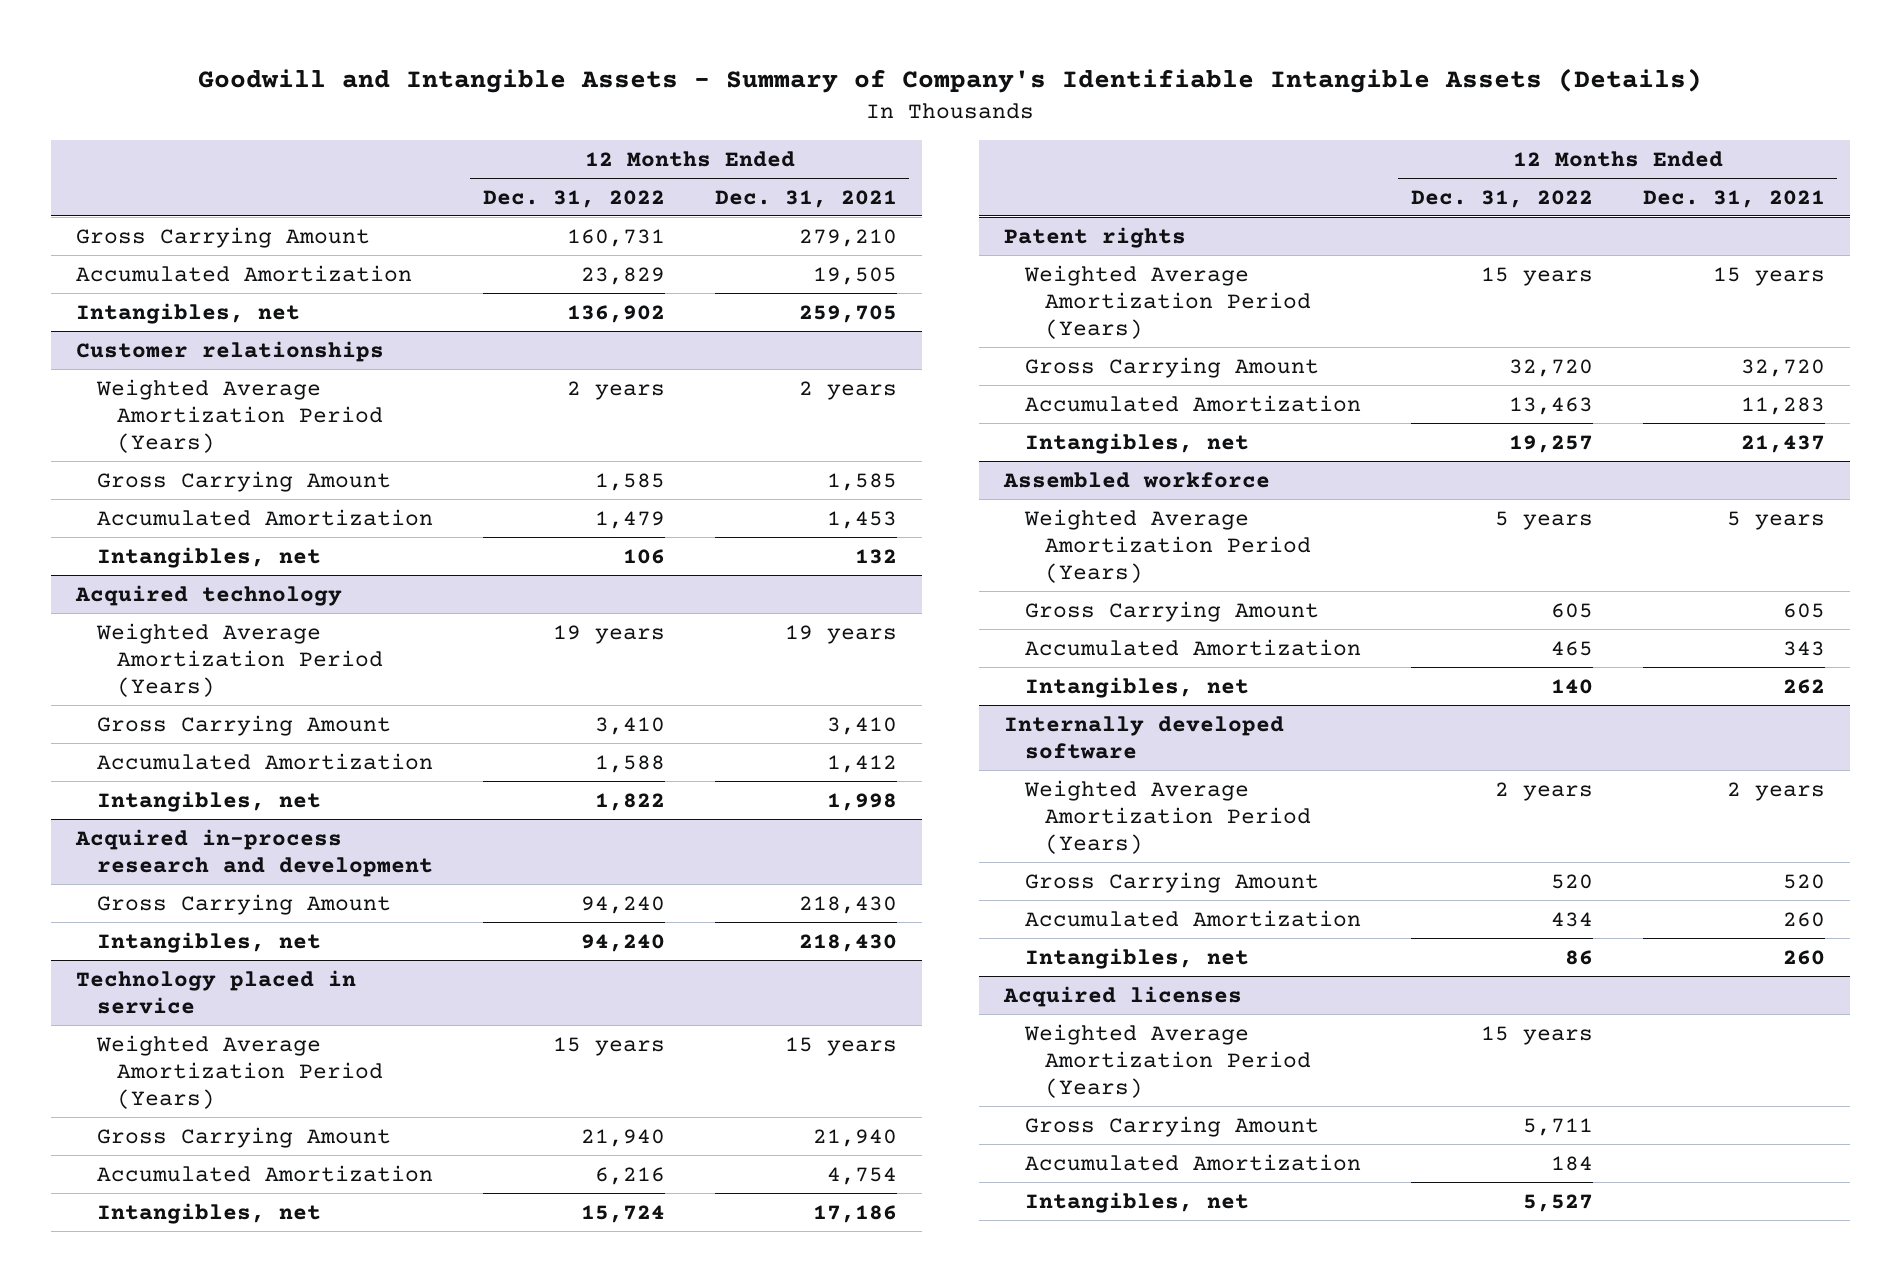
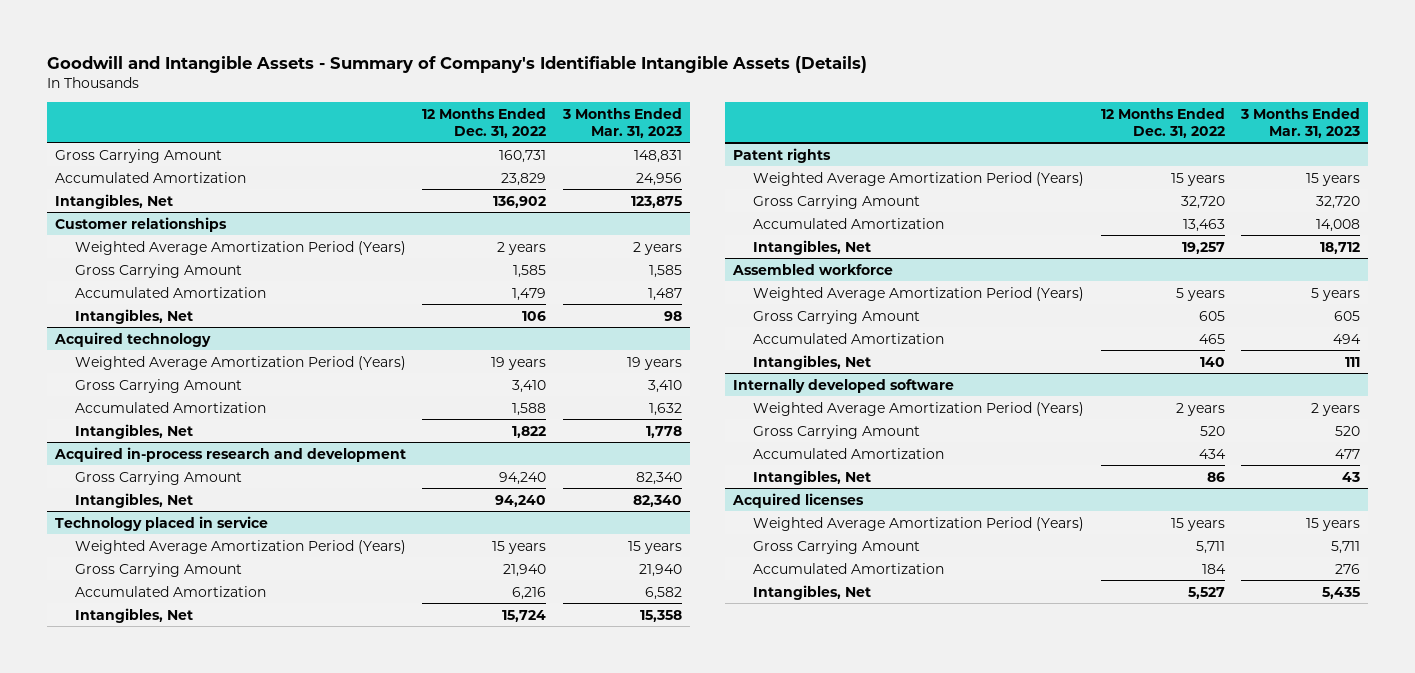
[714,189,897,208] Dec. 31, 2021 -> none
none -> [561,107,682,138] 3 Months Ended Mar. 31, 2023
[76,302,301,324] Intangibles, net -> [55,193,174,209] Intangibles, Net
[96,546,321,568] Intangibles, net -> [74,308,193,324] Intangibles, Net
[96,790,321,812] Intangibles, net -> [74,423,193,439] Intangibles, Net
[96,931,321,953] Intangibles, net -> [74,492,193,508] Intangibles, Net
[96,1202,321,1224] Intangibles, net -> [74,607,193,623] Intangibles, Net
[1024,432,1249,454] Intangibles, net -> [752,239,871,255] Intangibles, Net
[1024,676,1249,698] Intangibles, net -> [752,354,871,370] Intangibles, Net
[1024,947,1249,969] Intangibles, net -> [752,469,871,485] Intangibles, Net
[1024,1191,1249,1213] Intangibles, net -> [752,584,871,600] Intangibles, Net

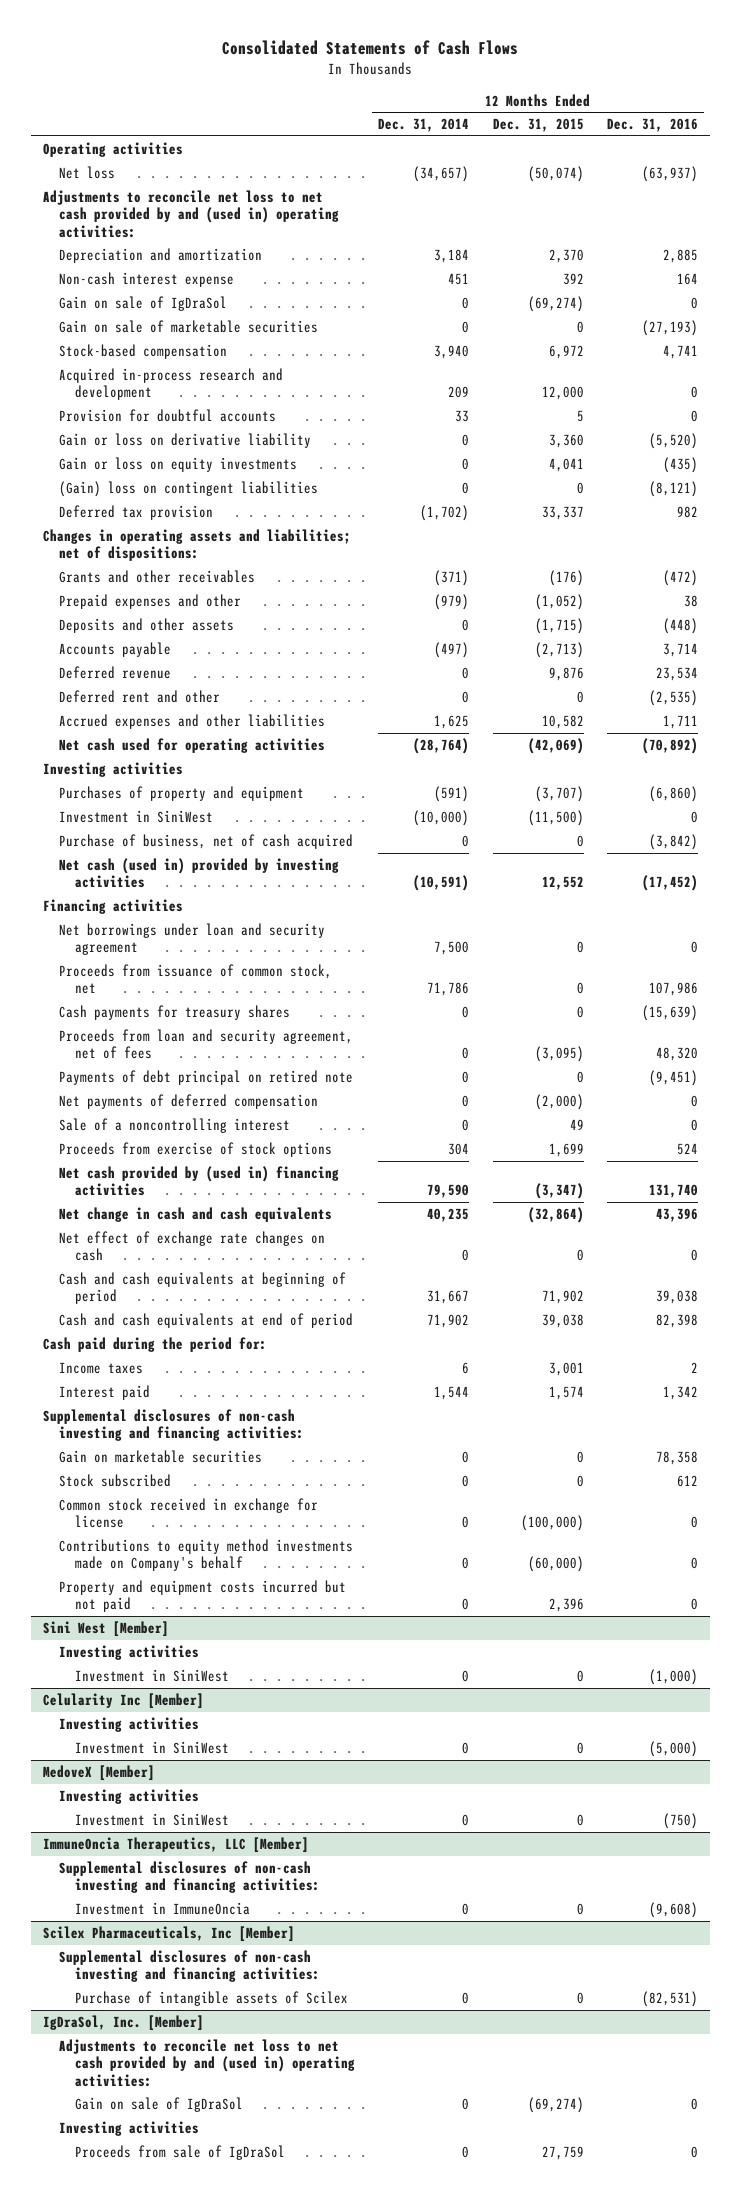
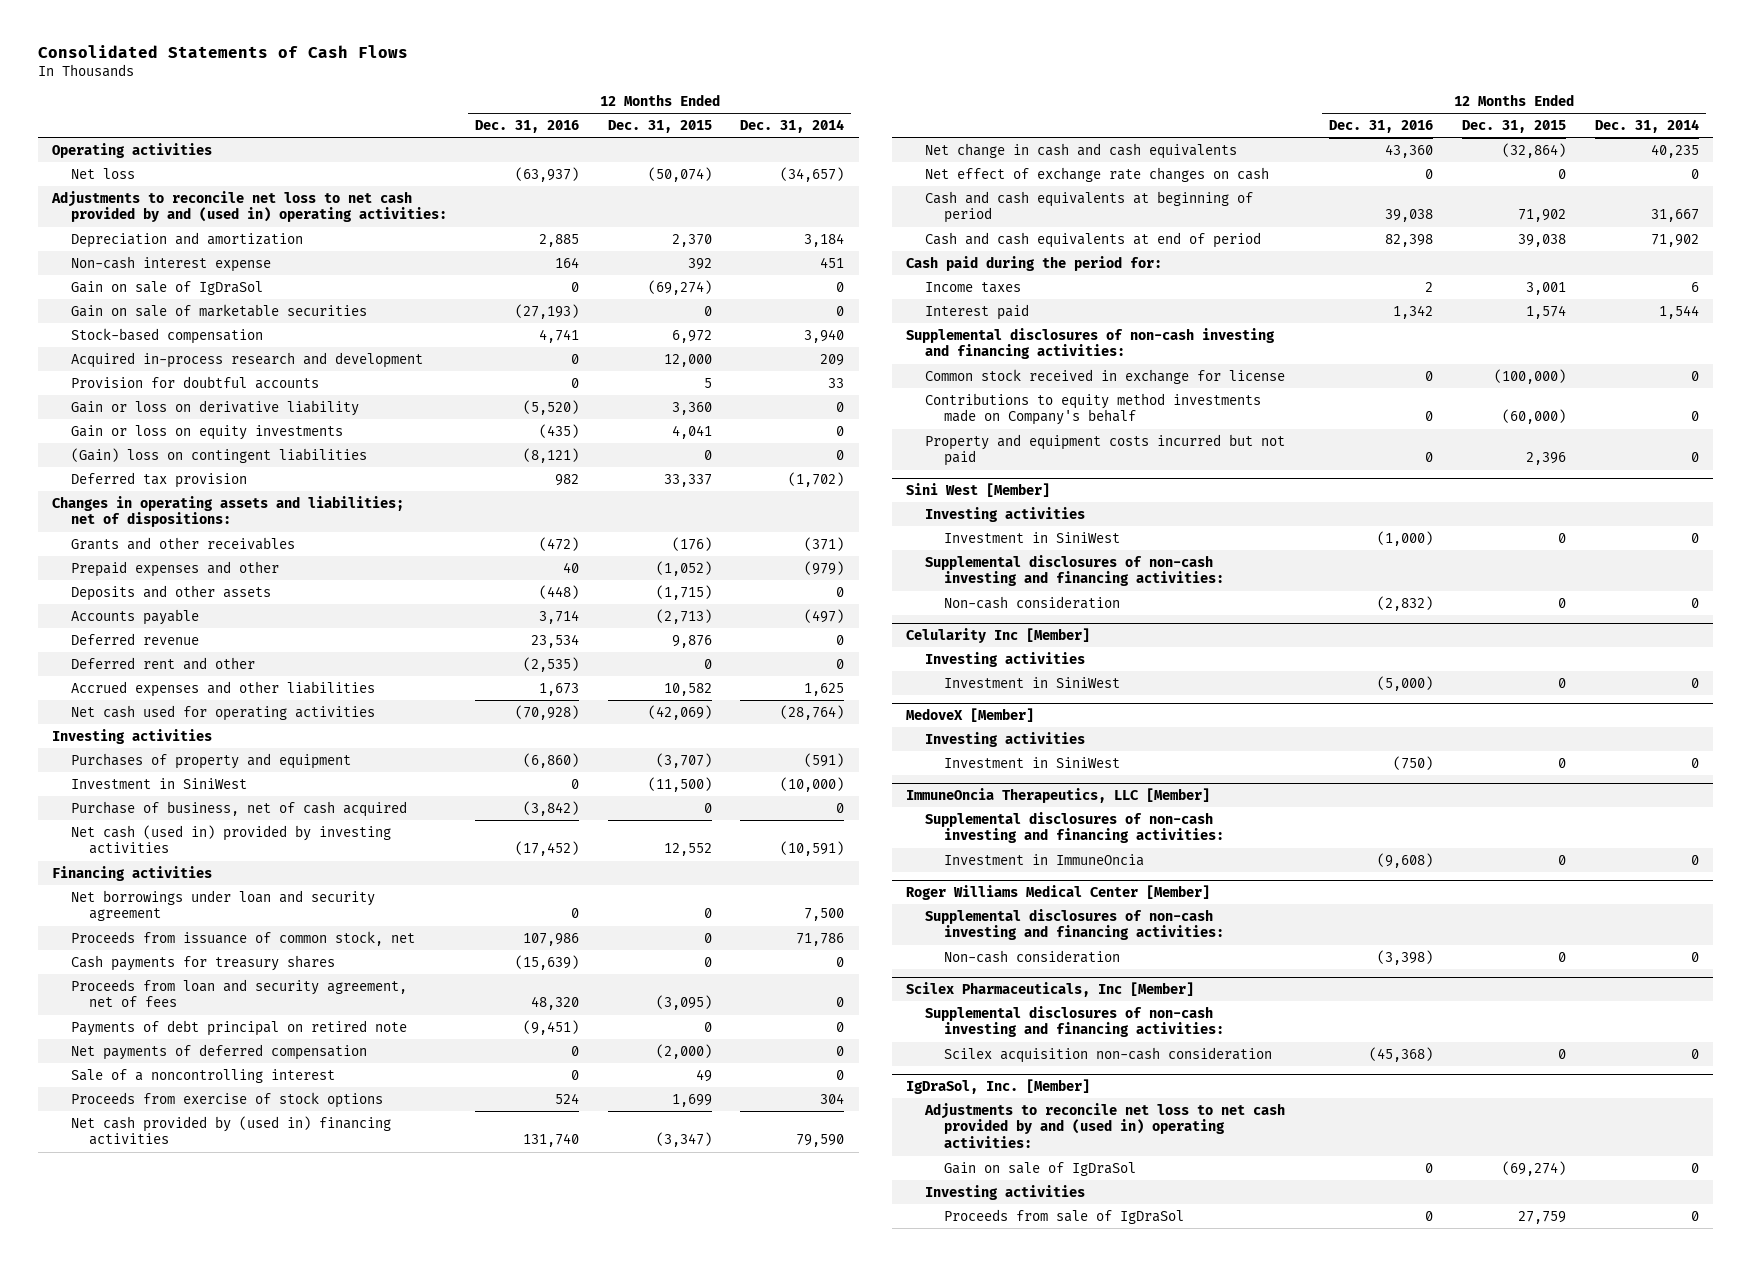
[683,595,698,608] 38 -> [563,561,580,573] 40
[662,715,698,730] 1,711 -> [539,682,580,696] 1,673
[641,738,698,755] (70,892) -> [515,704,580,720] (70,928)
[655,1208,698,1223] 43,396 -> [1385,143,1434,158] 43,360
[58,1450,262,1464] Gain on marketable securities -> none
[58,1474,171,1488] Stock subscribed -> none
none -> [924,554,1224,587] Supplemental disclosures of non-cash investing and financing activities:
none -> [943,595,1120,609] Non-cash consideration
none -> [906,885,1211,901] Roger Williams Medical Center [Member]
none -> [924,908,1224,941] Supplemental disclosures of non-cash investing and financing activities:
none -> [943,949,1120,963] Non-cash consideration
[74,1991,348,2007] Purchase of intangible assets of Scilex -> none
none -> [943,1046,1272,1063] Scilex acquisition non-cash consideration

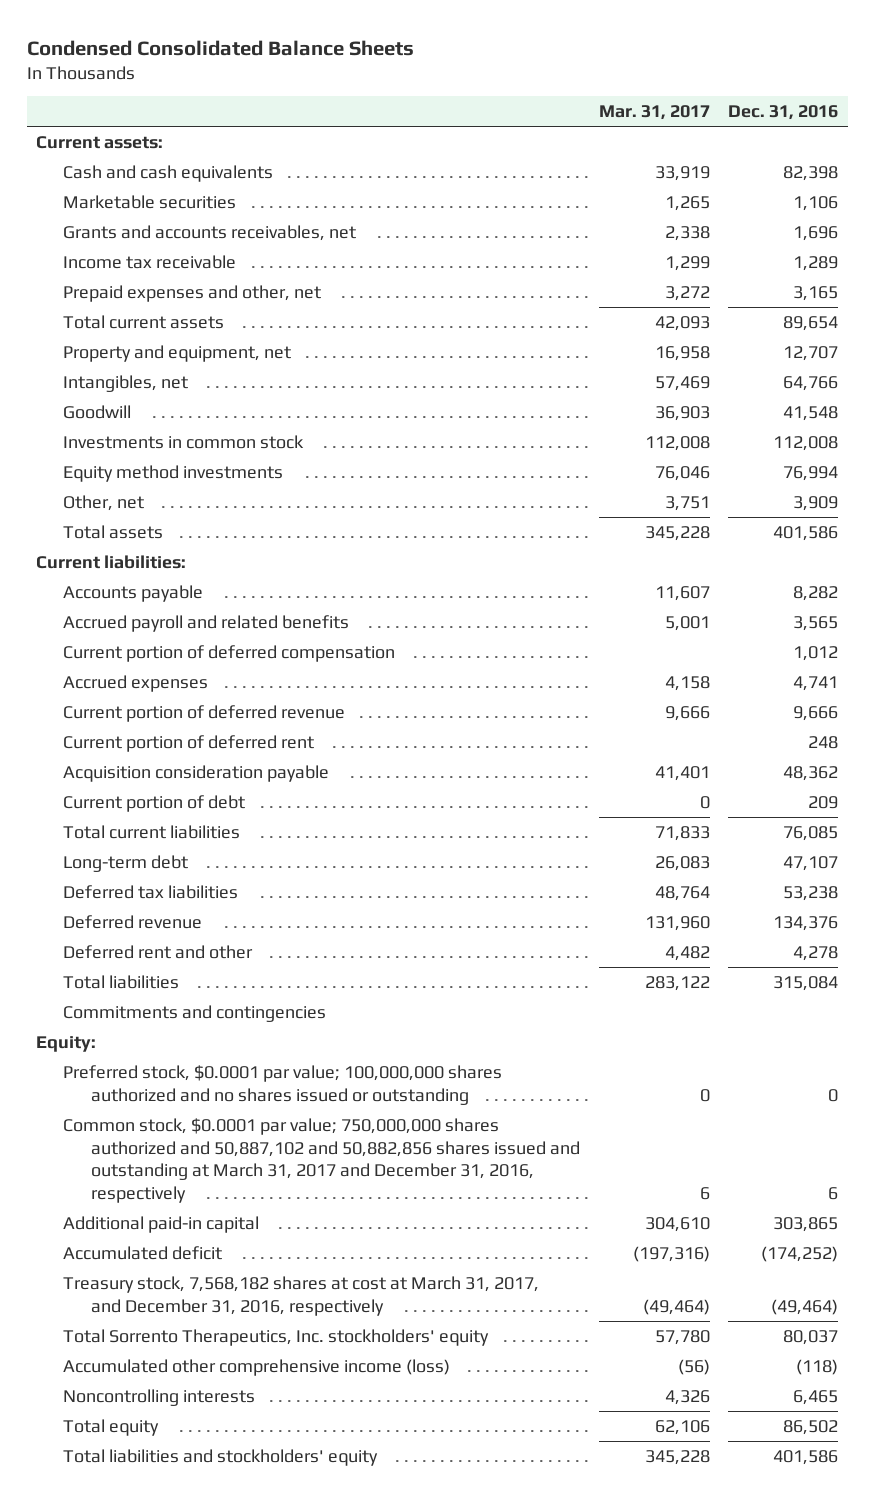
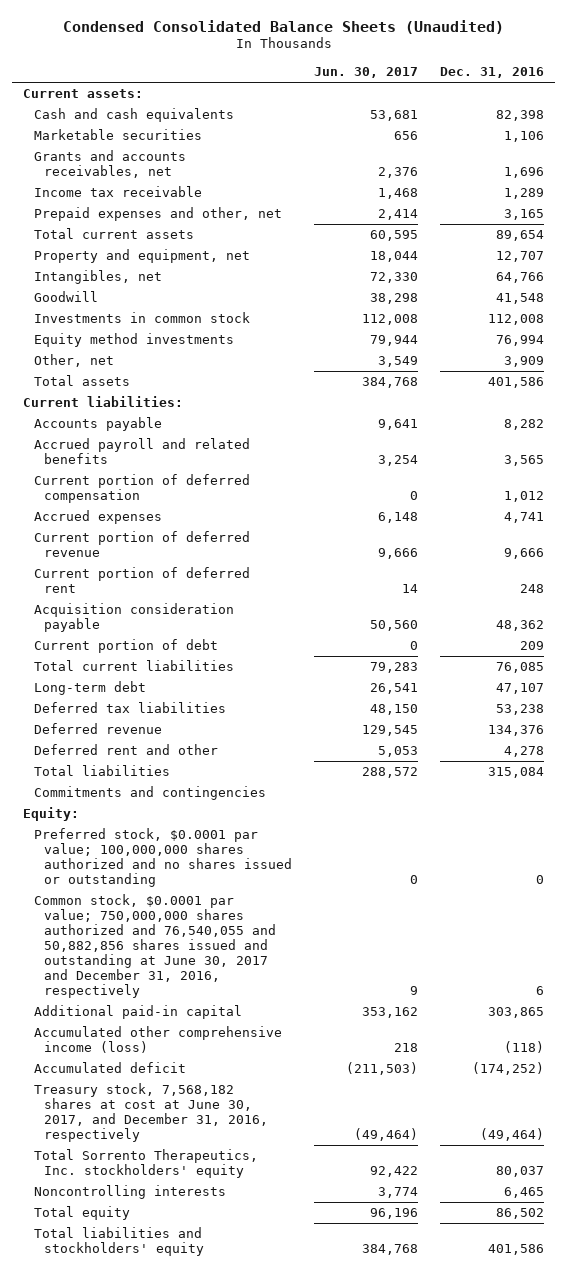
[26,39,414,56] Condensed Consolidated Balance Sheets -> [62,19,504,34] Condensed Consolidated Balance Sheets (Unaudited)
[598,105,710,121] Mar. 31, 2017 -> none
none -> [313,66,418,78] Jun. 30, 2017
[63,1117,580,1204] Common stock, $0.0001 par value; 750,000,000 shares authorized and 50,887,102 and 50,882,856 shares issued and outstanding at March 31, 2017 and December 31, 2016, respectively -> [33,894,276,998] Common stock, $0.0001 par value; 750,000,000 shares authorized and 76,540,055 and 50,882,856 shares issued and outstanding at June 30, 2017 and December 31, 2016, respectively
[63,1358,451,1376] Accumulated other comprehensive income (loss) -> [33,1026,282,1054] Accumulated other comprehensive income (loss)
[63,1275,540,1316] Treasury stock, 7,568,182 shares at cost at March 31, 2017, and December 31, 2016, respectively -> [33,1083,268,1142] Treasury stock, 7,568,182 shares at cost at June 30, 2017, and December 31, 2016, respectively

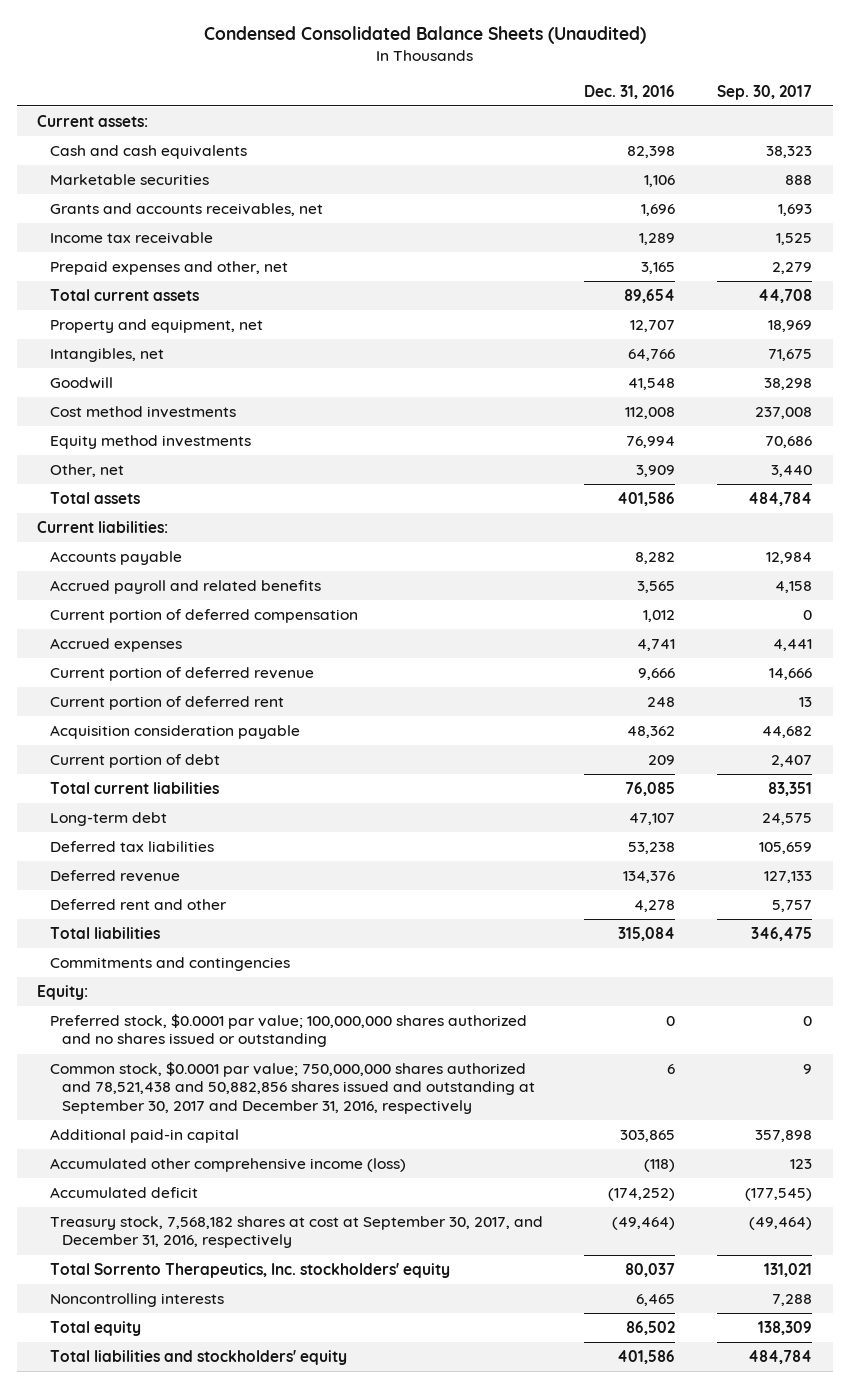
[313,66,418,78] Jun. 30, 2017 -> none
none -> [716,84,812,100] Sep. 30, 2017
[33,312,250,324] Investments in common stock -> [49,406,236,419] Cost method investments
[33,894,276,998] Common stock, $0.0001 par value; 750,000,000 shares authorized and 76,540,055 and 50,882,856 shares issued and outstanding at June 30, 2017 and December 31, 2016, respectively -> [49,1062,535,1114] Common stock, $0.0001 par value; 750,000,000 shares authorized and 78,521,438 and 50,882,856 shares issued and outstanding at September 30, 2017 and December 31, 2016, respectively
[33,1083,268,1142] Treasury stock, 7,568,182 shares at cost at June 30, 2017, and December 31, 2016, respectively -> [49,1216,543,1249] Treasury stock, 7,568,182 shares at cost at September 30, 2017, and December 31, 2016, respectively

